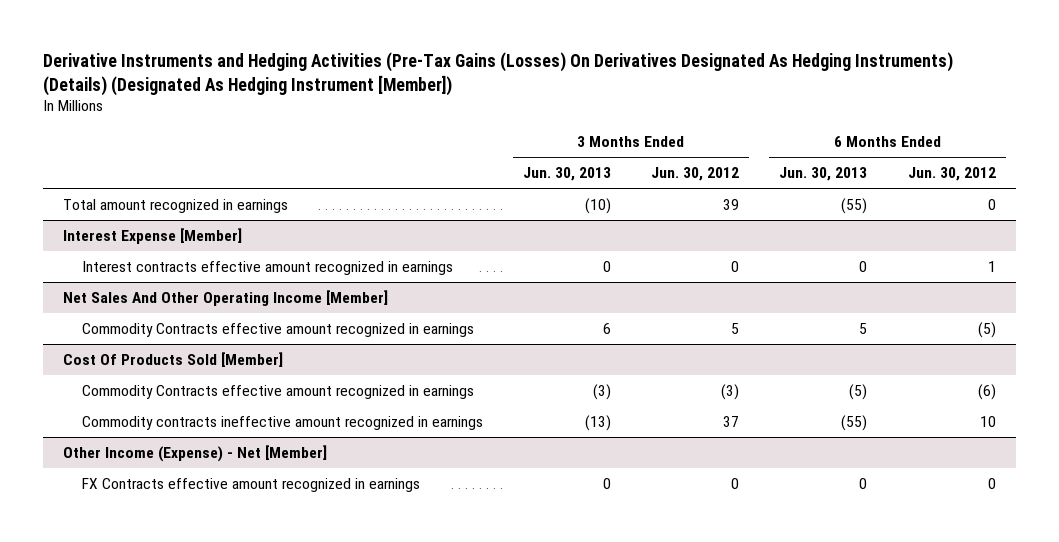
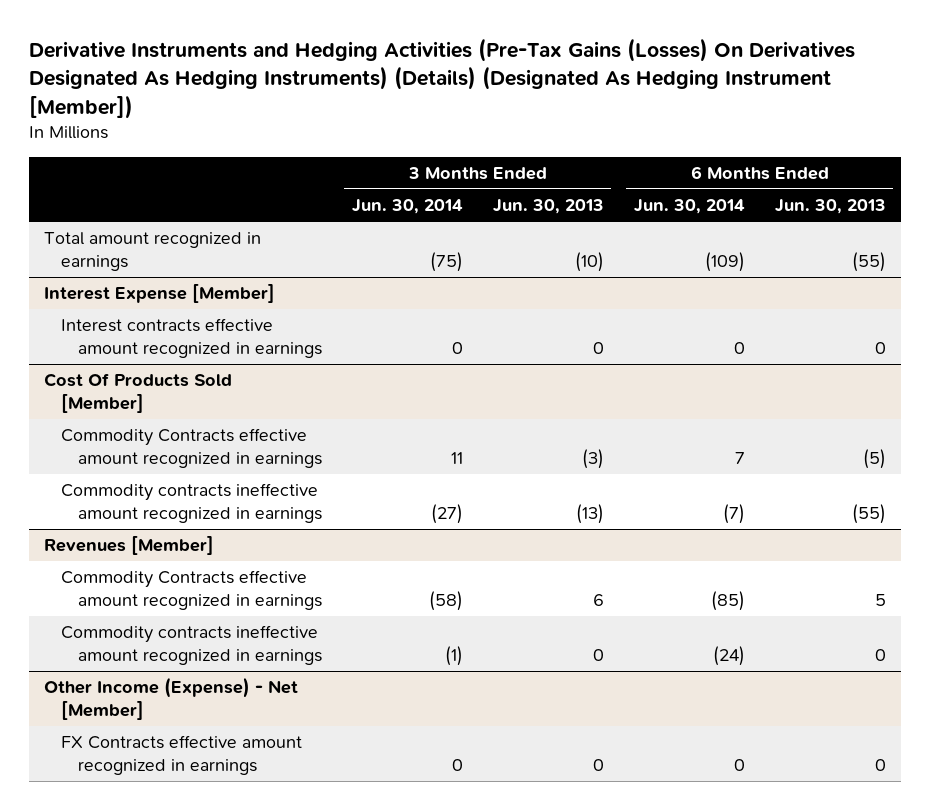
[651,167,740,182] Jun. 30, 2012 -> none
[907,167,996,182] Jun. 30, 2012 -> none
none -> [351,199,463,215] Jun. 30, 2014
none -> [633,199,745,215] Jun. 30, 2014
[63,289,389,306] Net Sales And Other Operating Income [Member] -> none
[82,322,475,337] Commodity Contracts effective amount recognized in earnings -> none
none -> [43,536,214,556] Revenues [Member]
none -> [60,570,322,611] Commodity Contracts effective amount recognized in earnings
none -> [60,625,322,666] Commodity contracts ineffective amount recognized in earnings

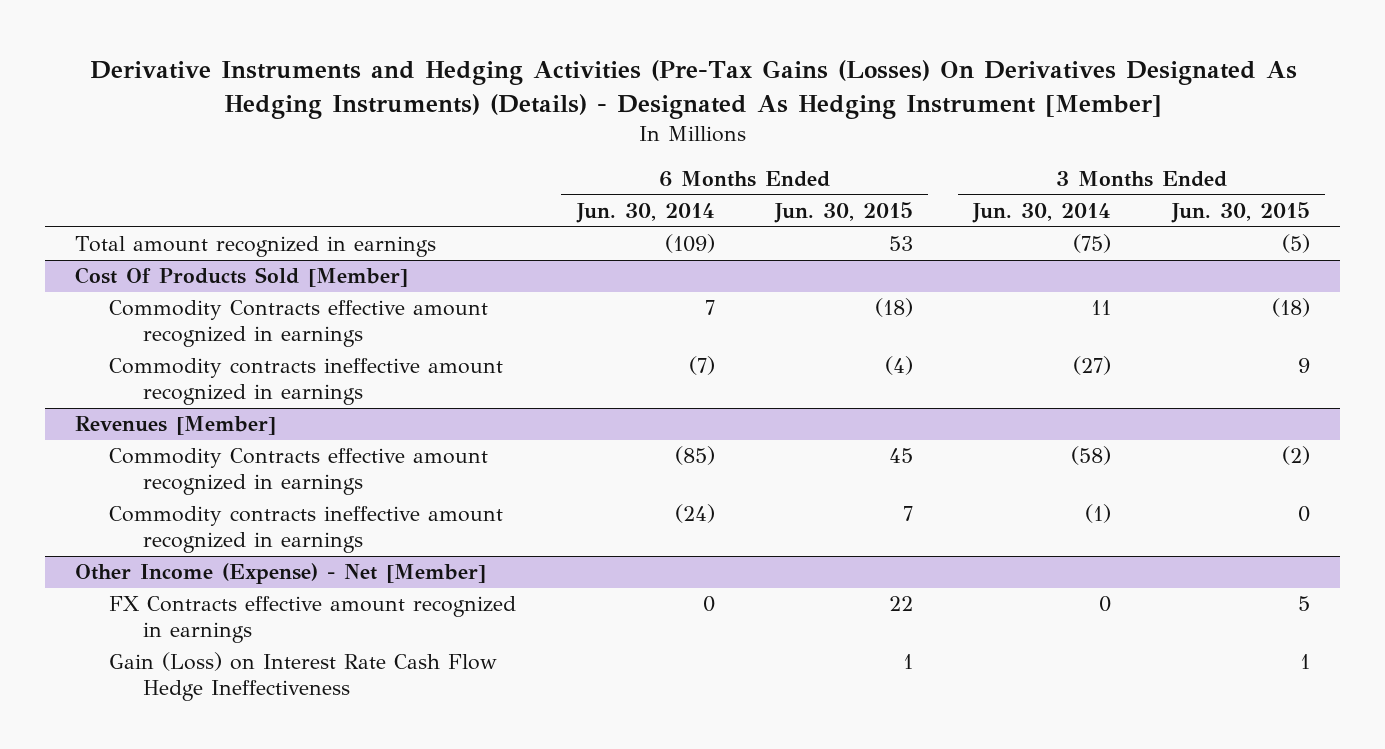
[28,38,855,119] Derivative Instruments and Hedging Activities (Pre-Tax Gains (Losses) On Derivatives Designated As Hedging Instruments) (Details) (Designated As Hedging Instrument [Member]) -> [89,60,1297,119] Derivative Instruments and Hedging Activities (Pre-Tax Gains (Losses) On Derivatives Designated As Hedging Instruments) (Details) - Designated As Hedging Instrument [Member]
[492,199,604,215] Jun. 30, 2013 -> none
[774,199,886,215] Jun. 30, 2013 -> none
none -> [774,201,914,223] Jun. 30, 2015
none -> [1170,201,1310,223] Jun. 30, 2015
[43,284,275,304] Interest Expense [Member] -> none
[60,318,322,359] Interest contracts effective amount recognized in earnings -> none
none -> [109,652,498,702] Gain (Loss) on Interest Rate Cash Flow Hedge Ineffectiveness

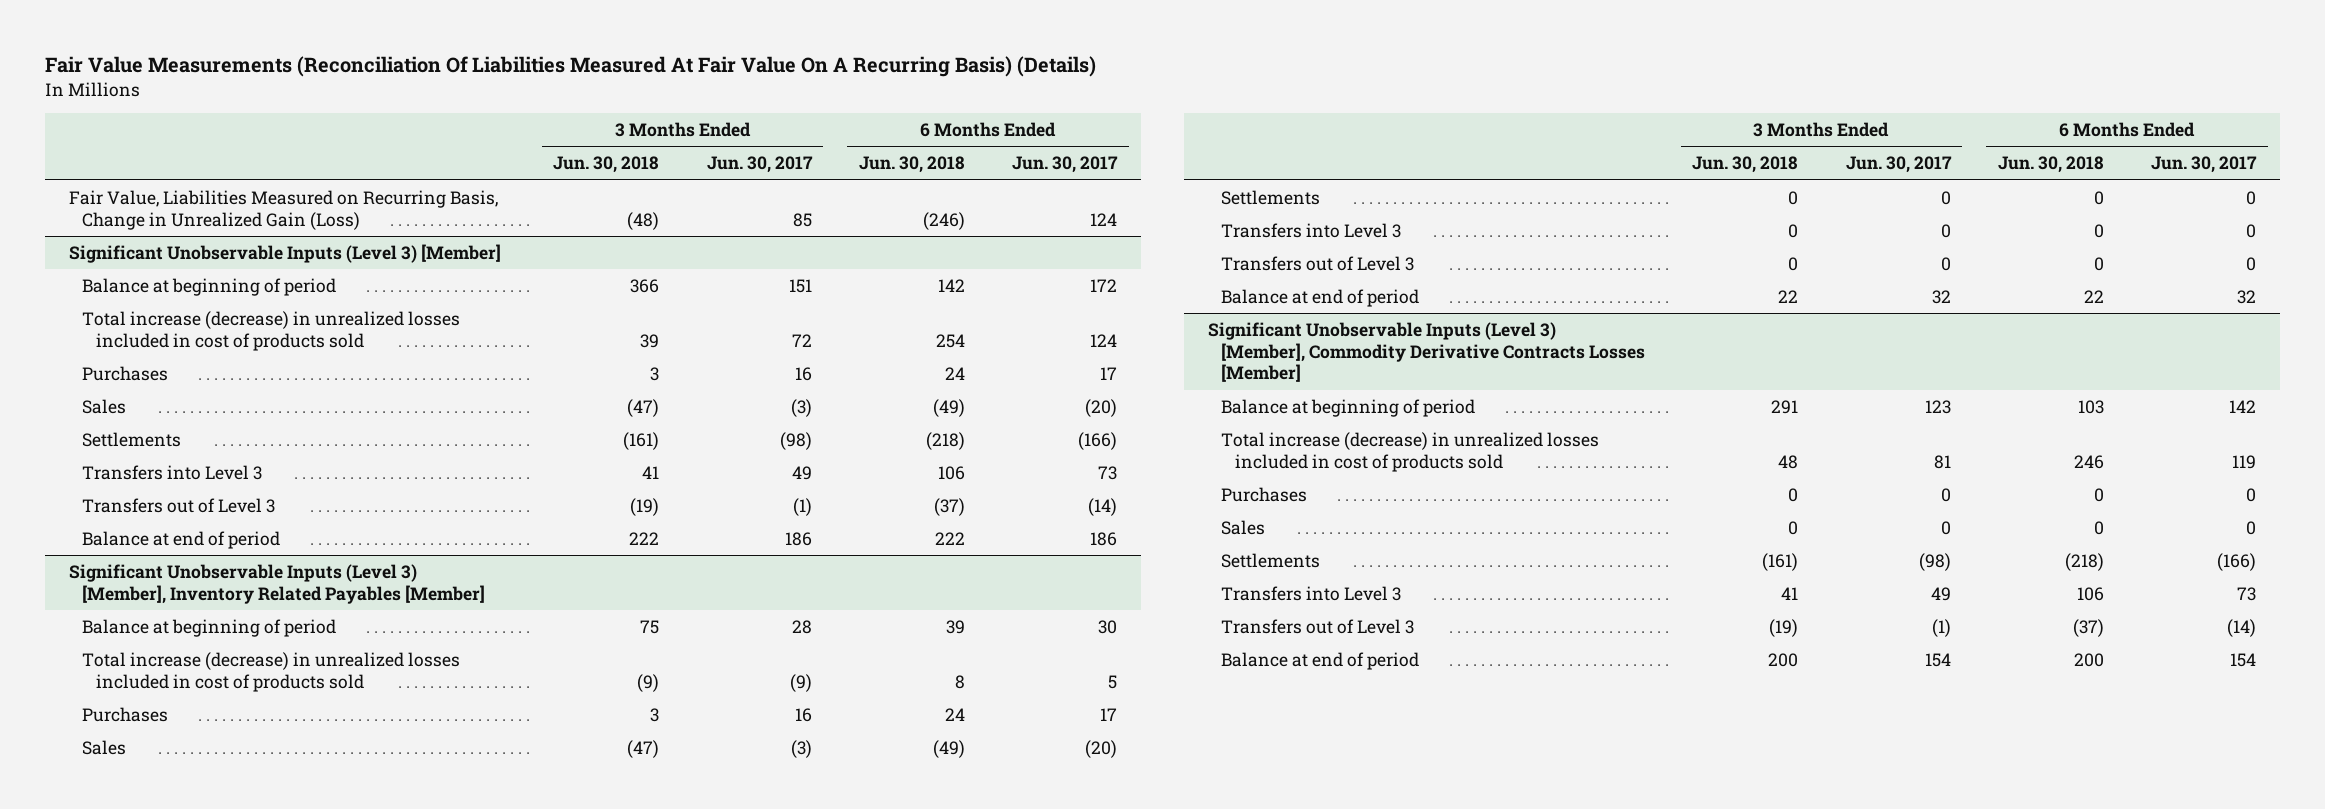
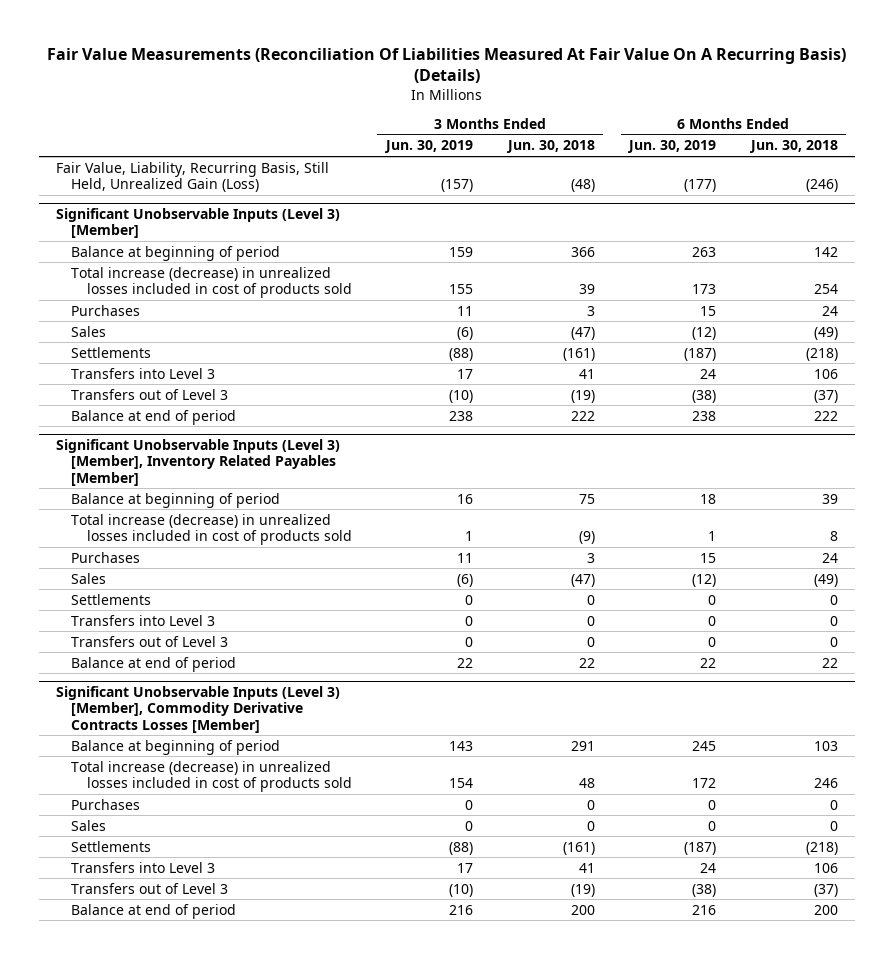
[706,156,813,174] Jun. 30, 2017 -> none
[1012,156,1119,174] Jun. 30, 2017 -> none
none -> [384,140,474,154] Jun. 30, 2019
none -> [627,140,717,154] Jun. 30, 2019
[68,189,498,230] Fair Value, Liabilities Measured on Recurring Basis, Change in Unrealized Gain (Loss) -> [55,161,329,193] Fair Value, Liability, Recurring Basis, Still Held, Unrealized Gain (Loss)

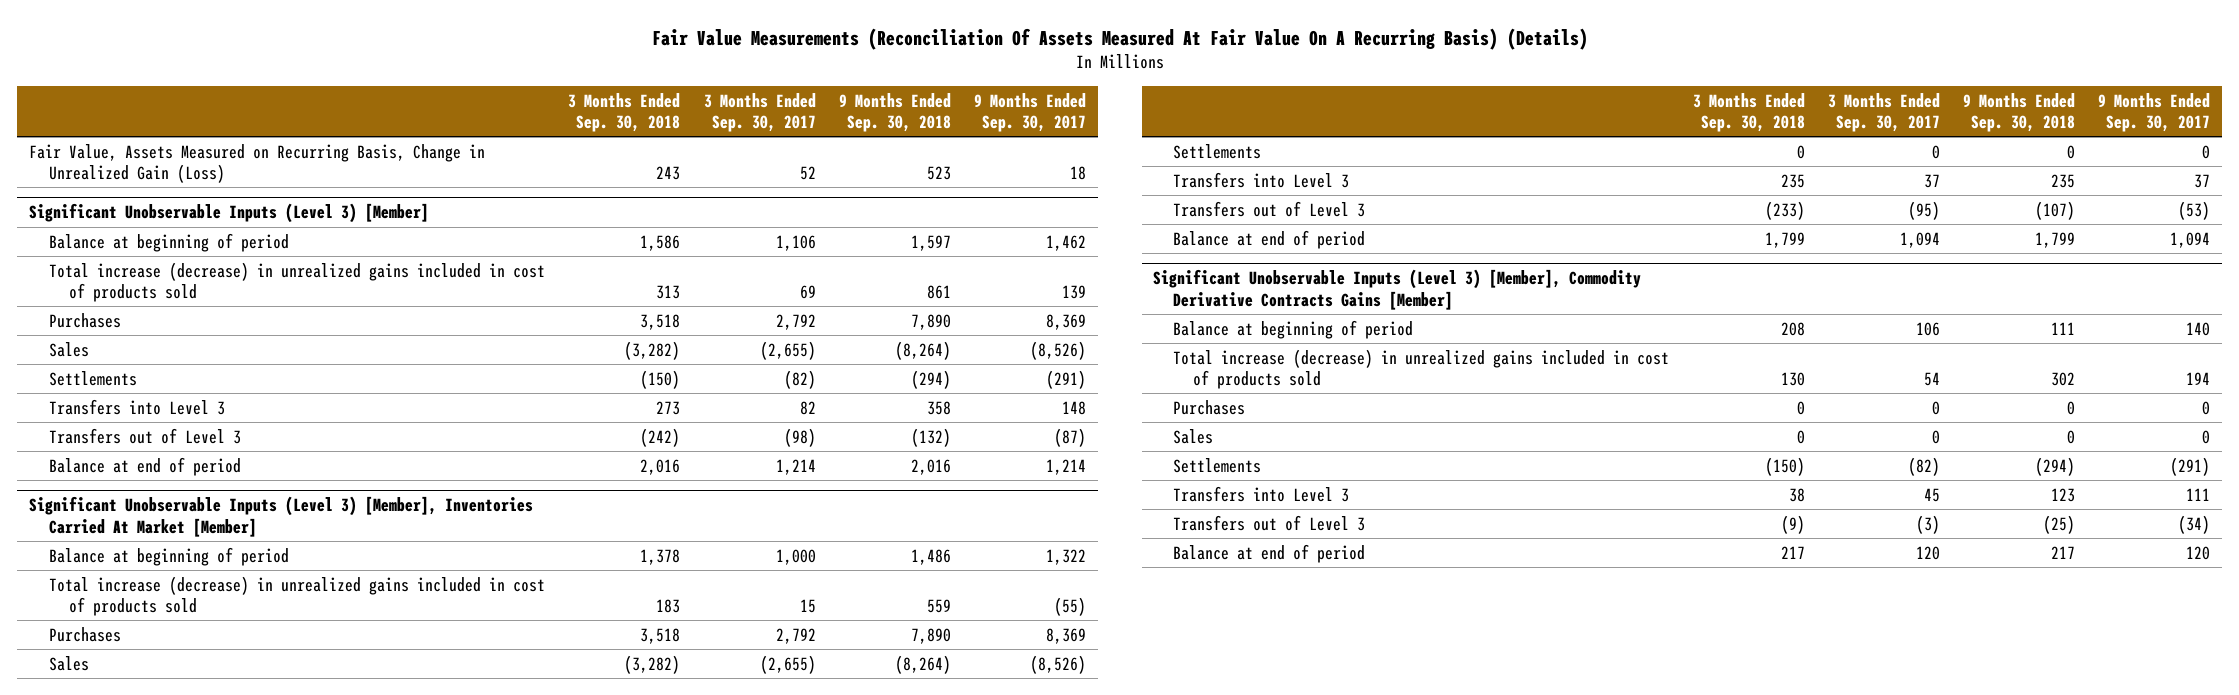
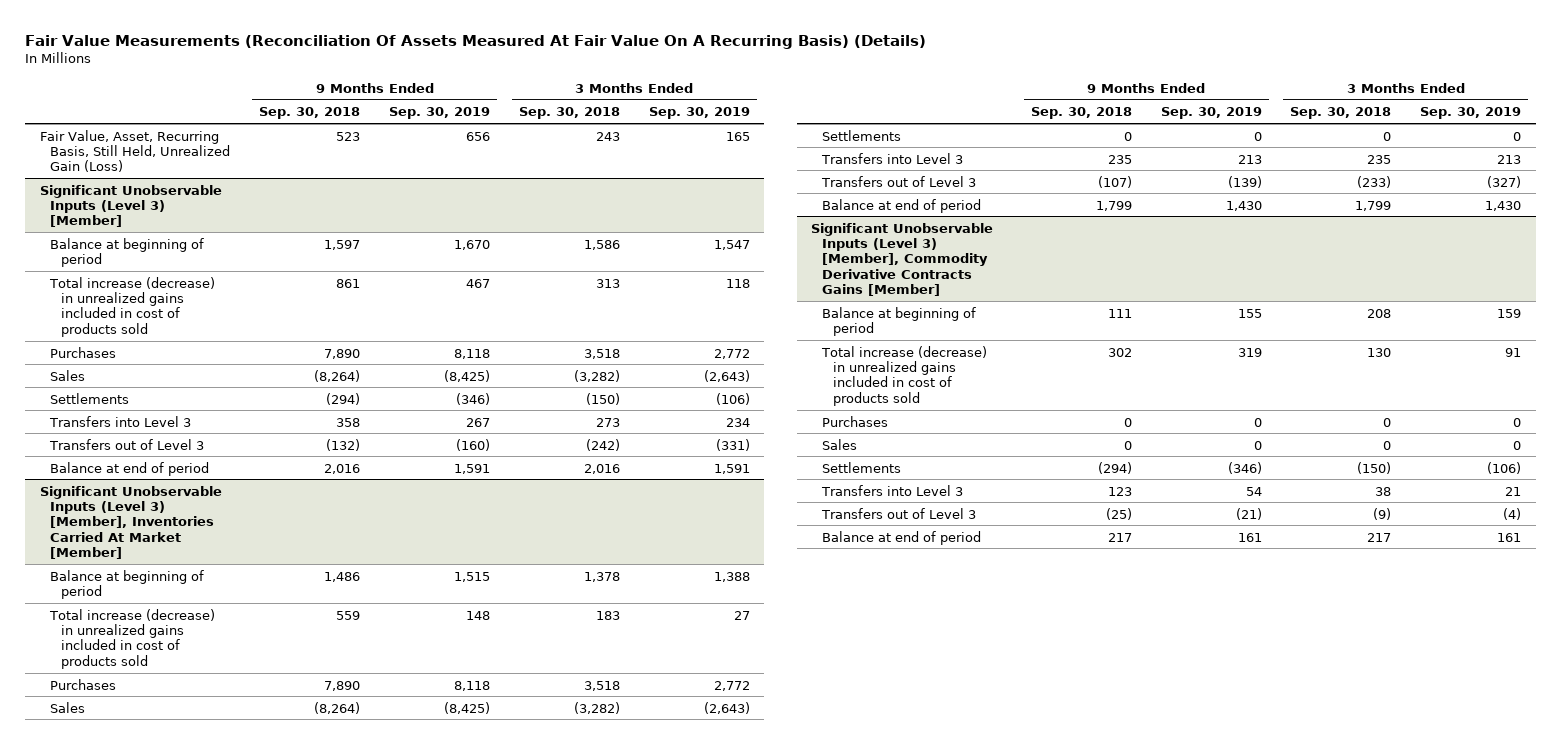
[703,92,816,133] 3 Months Ended Sep. 30, 2017 -> none
[974,92,1087,133] 9 Months Ended Sep. 30, 2017 -> none
none -> [389,107,491,120] Sep. 30, 2019
none -> [648,107,750,120] Sep. 30, 2019
[28,143,485,184] Fair Value, Assets Measured on Recurring Basis, Change in Unrealized Gain (Loss) -> [39,129,231,173] Fair Value, Asset, Recurring Basis, Still Held, Unrealized Gain (Loss)

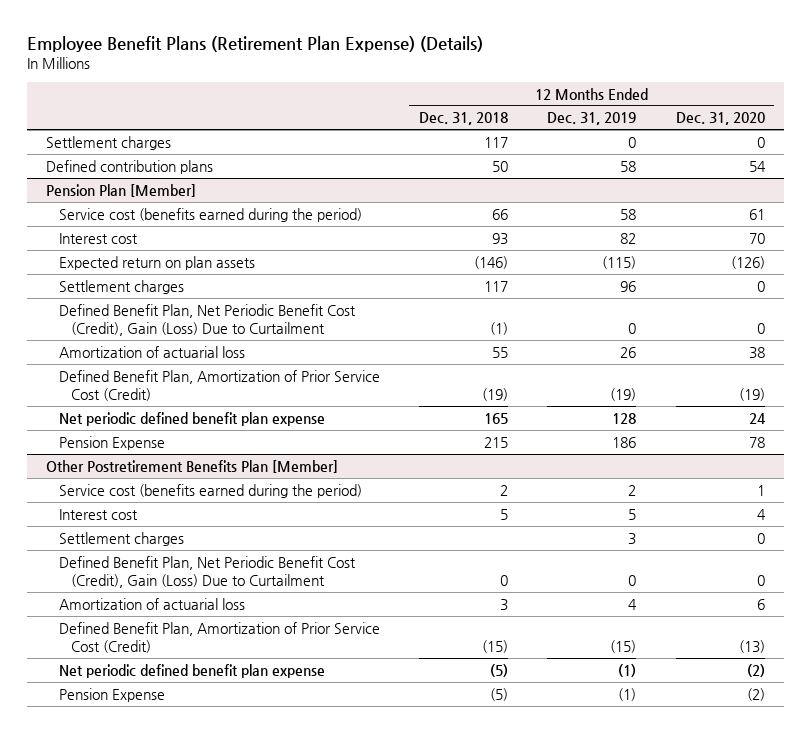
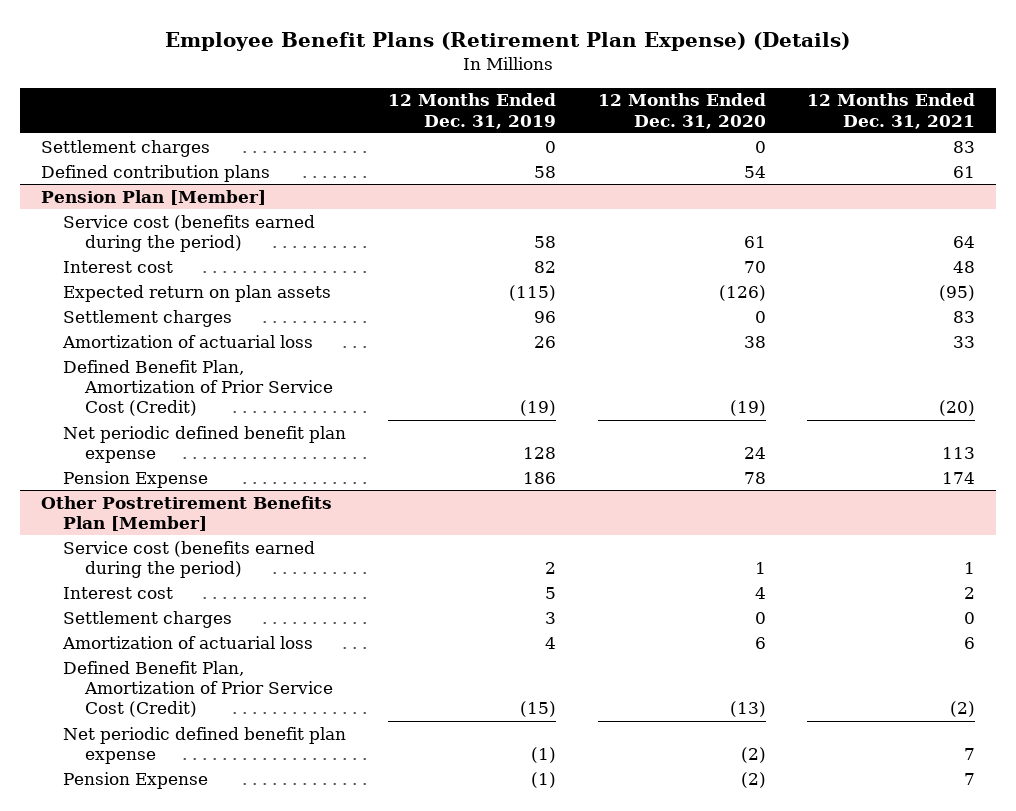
[418,112,508,126] Dec. 31, 2018 -> none
none -> [807,93,976,129] 12 Months Ended Dec. 31, 2021
[58,303,356,336] Defined Benefit Plan, Net Periodic Benefit Cost (Credit), Gain (Loss) Due to Curtailment -> none
[58,555,356,588] Defined Benefit Plan, Net Periodic Benefit Cost (Credit), Gain (Loss) Due to Curtailment -> none

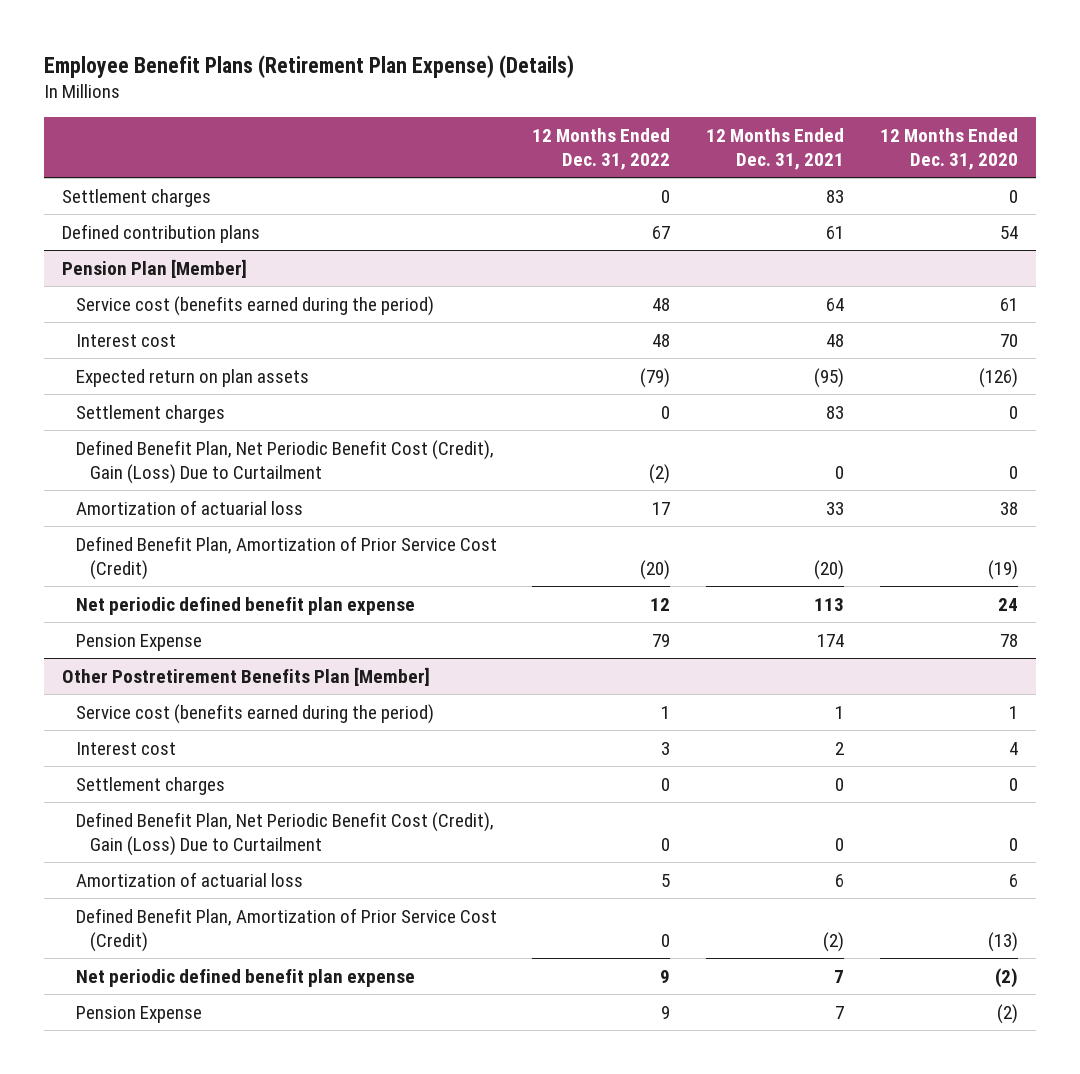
[387,93,556,129] 12 Months Ended Dec. 31, 2019 -> none
none -> [532,127,671,170] 12 Months Ended Dec. 31, 2022
none -> [75,439,494,484] Defined Benefit Plan, Net Periodic Benefit Cost (Credit), Gain (Loss) Due to Curtailment
none -> [75,811,494,856] Defined Benefit Plan, Net Periodic Benefit Cost (Credit), Gain (Loss) Due to Curtailment

